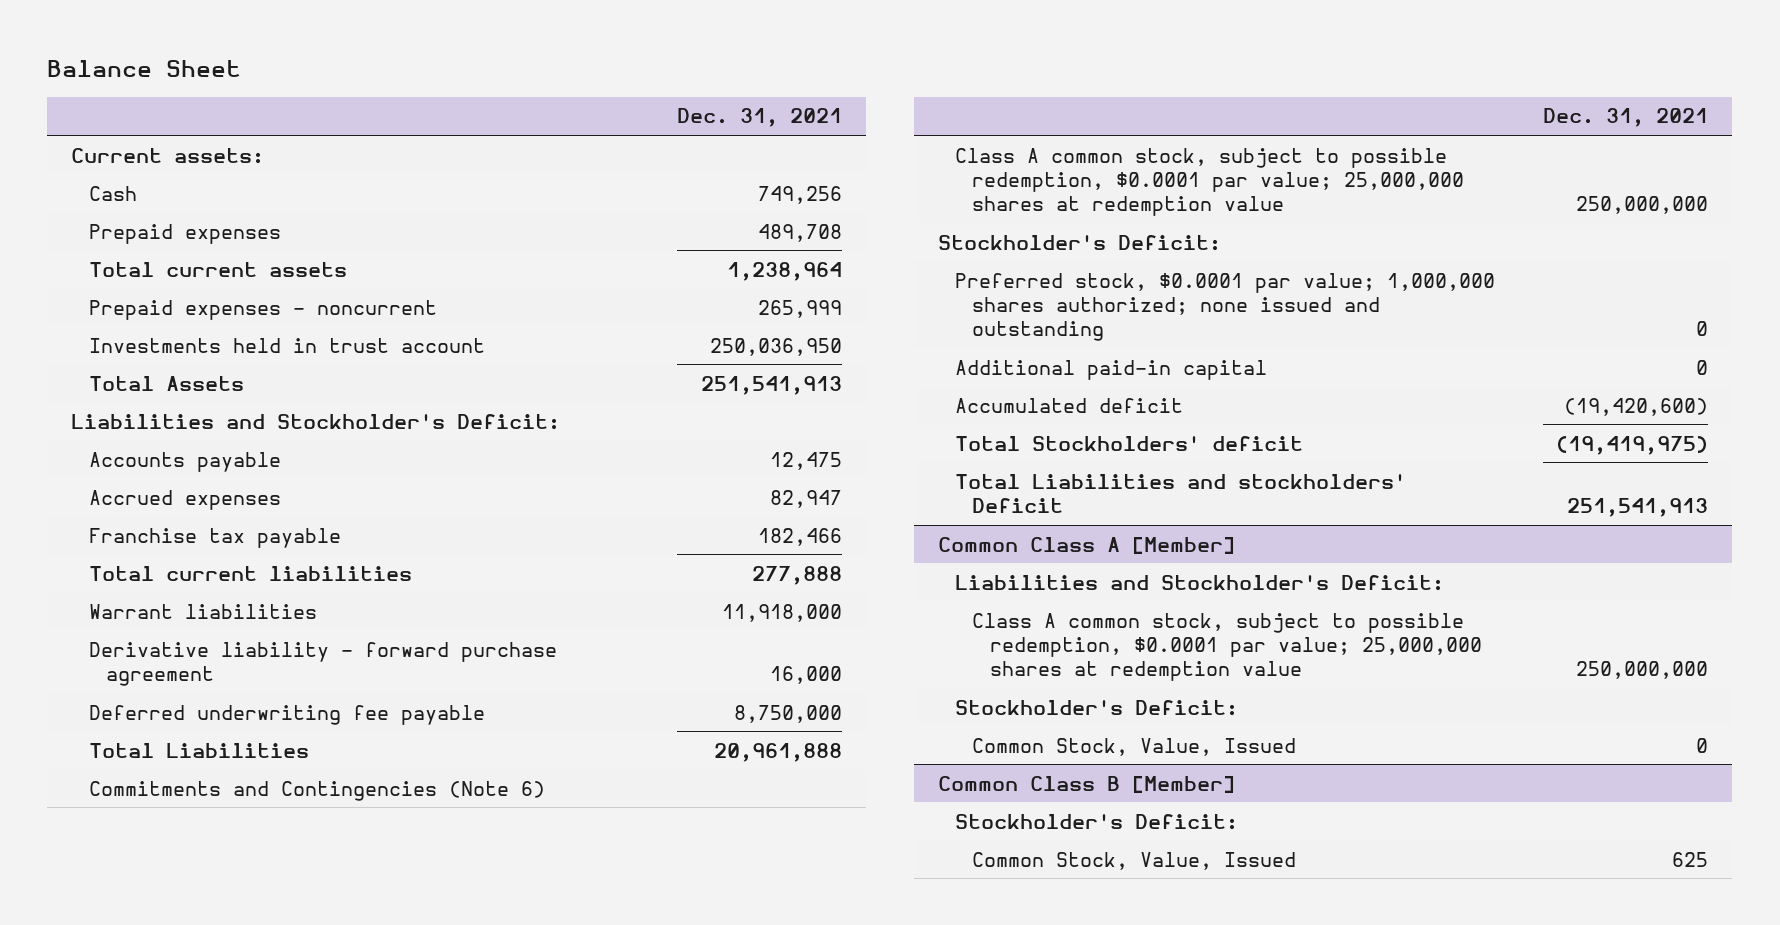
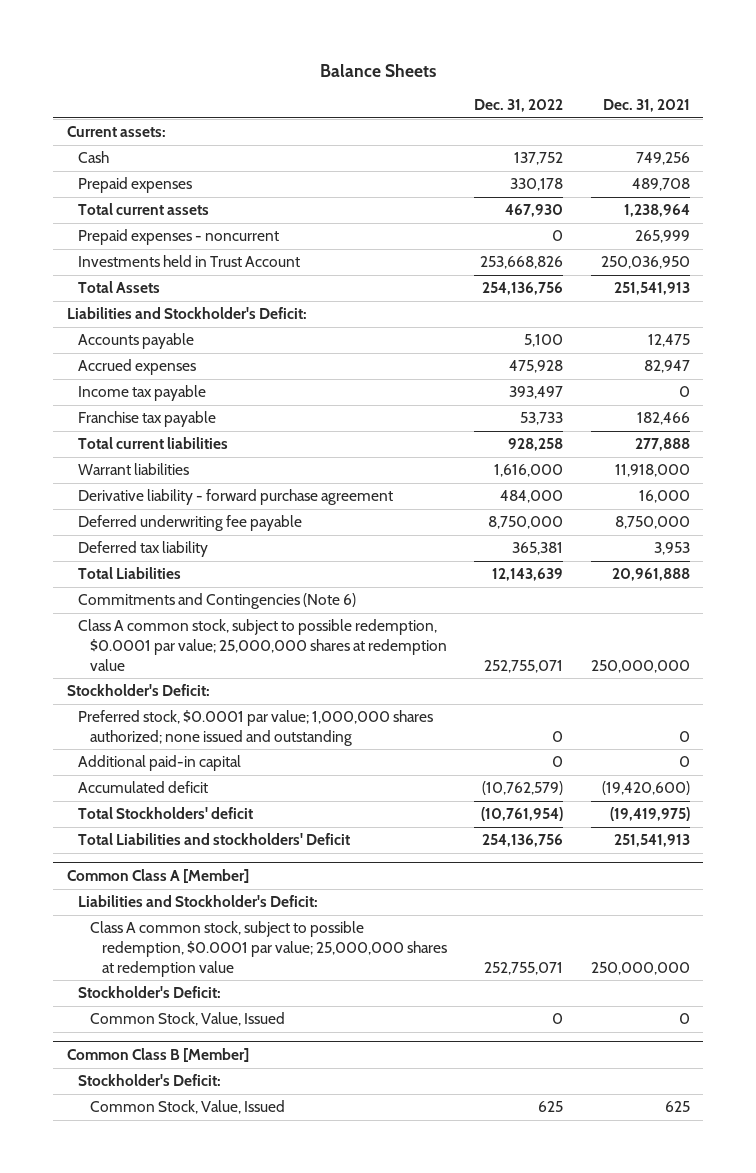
[47,60,242,78] Balance Sheet -> [320,63,437,77] Balance Sheets
none -> [474,99,564,113] Dec. 31, 2022
[88,337,485,353] Investments held in trust account -> [78,255,301,268] Investments held in Trust Account
none -> [78,385,207,402] Income tax payable
none -> [78,541,209,558] Deferred tax liability

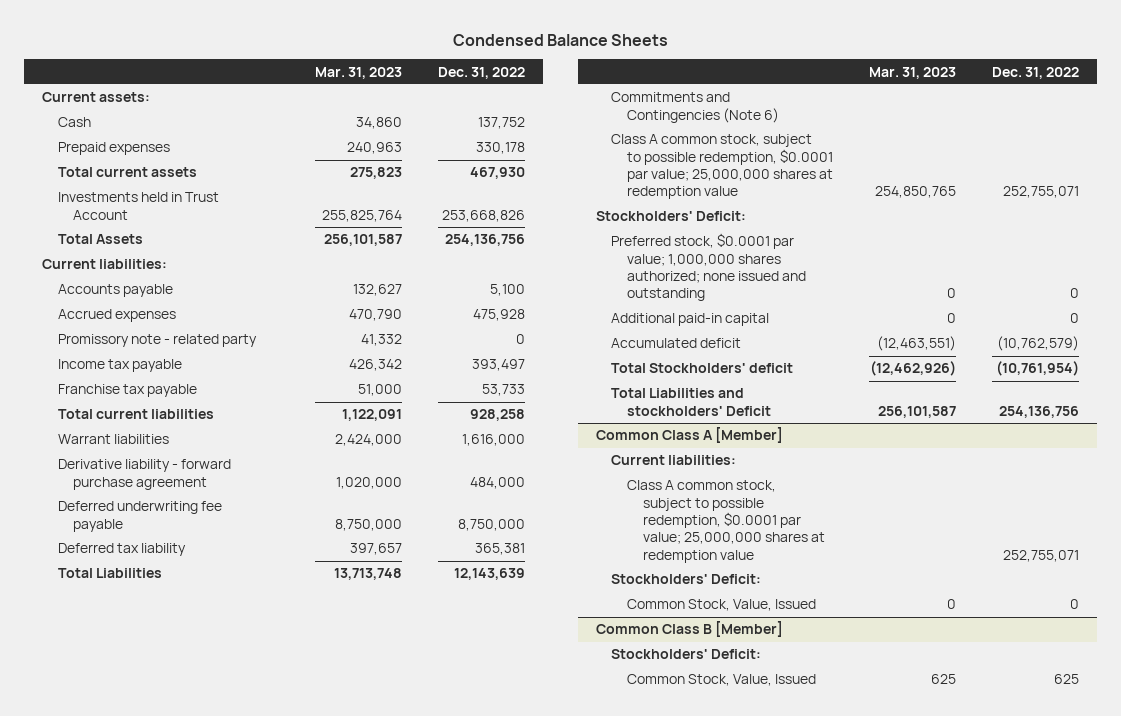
[320,63,437,77] Balance Sheets -> [452,33,668,46] Condensed Balance Sheets
[602,99,690,113] Dec. 31, 2021 -> none
none -> [315,66,403,79] Mar. 31, 2023
[78,229,280,246] Prepaid expenses - noncurrent -> none
[66,307,307,320] Liabilities and Stockholder's Deficit: -> none
none -> [42,259,168,270] Current liabilities:
none -> [57,334,257,348] Promissory note - related party
[66,684,210,697] Stockholder's Deficit: -> [595,211,746,222] Stockholders' Deficit:
[78,895,319,908] Liabilities and Stockholder's Deficit: -> none
none -> [611,455,737,466] Current liabilities:
[78,986,222,999] Stockholder's Deficit: -> [611,574,762,585] Stockholders' Deficit:
[78,1074,222,1087] Stockholder's Deficit: -> [611,649,762,660] Stockholders' Deficit:

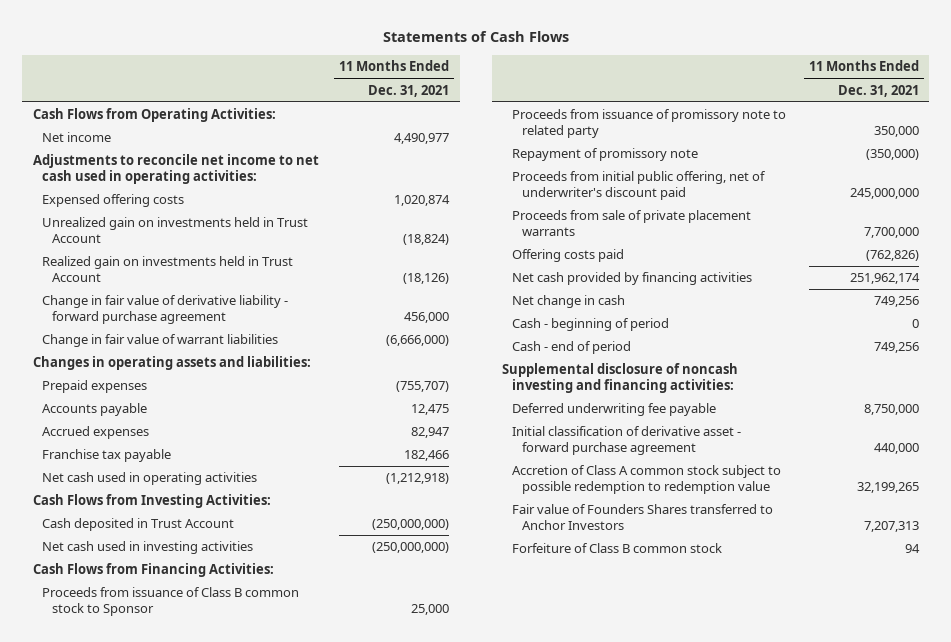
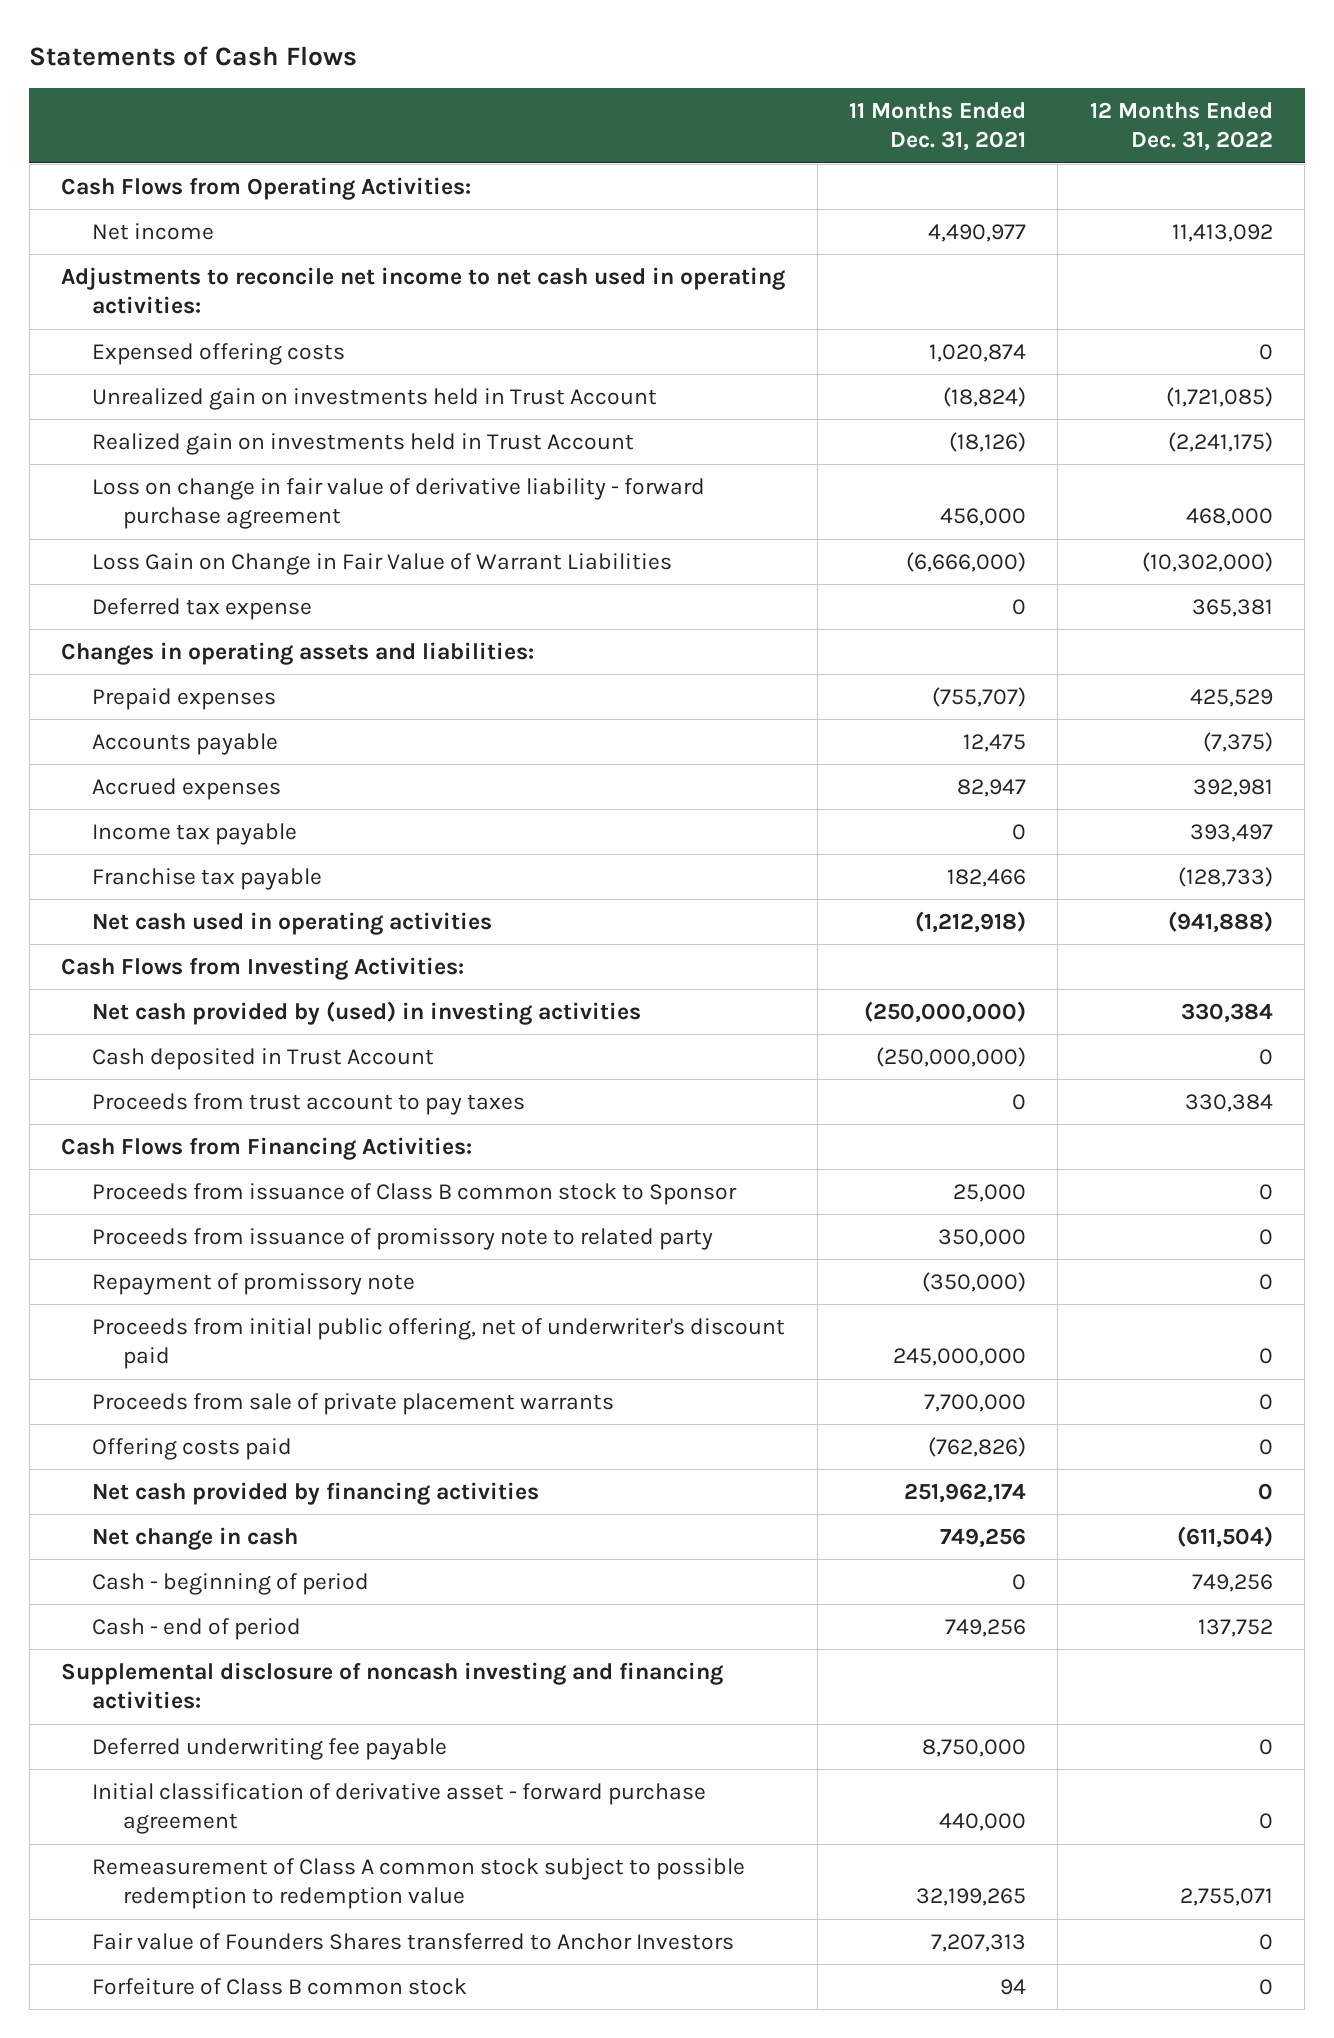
none -> [1089,101,1273,151] 12 Months Ended Dec. 31, 2022
[42,295,289,325] Change in fair value of derivative liability - forward purchase agreement -> [92,477,706,530] Loss on change in fair value of derivative liability - forward purchase agreement
[42,334,279,348] Change in fair value of warrant liabilities -> [92,552,673,575] Loss Gain on Change in Fair Value of Warrant Liabilities
none -> [92,597,313,620] Deferred tax expense
none -> [92,822,298,845] Income tax payable
none -> [92,1000,642,1025] Net cash provided by (used) in investing activities
[42,541,254,555] Net cash used in investing activities -> none
none -> [92,1092,526,1115] Proceeds from trust account to pay taxes
[511,465,781,495] Accretion of Class A common stock subject to possible redemption to redemption value -> [92,1857,746,1910] Remeasurement of Class A common stock subject to possible redemption to redemption value

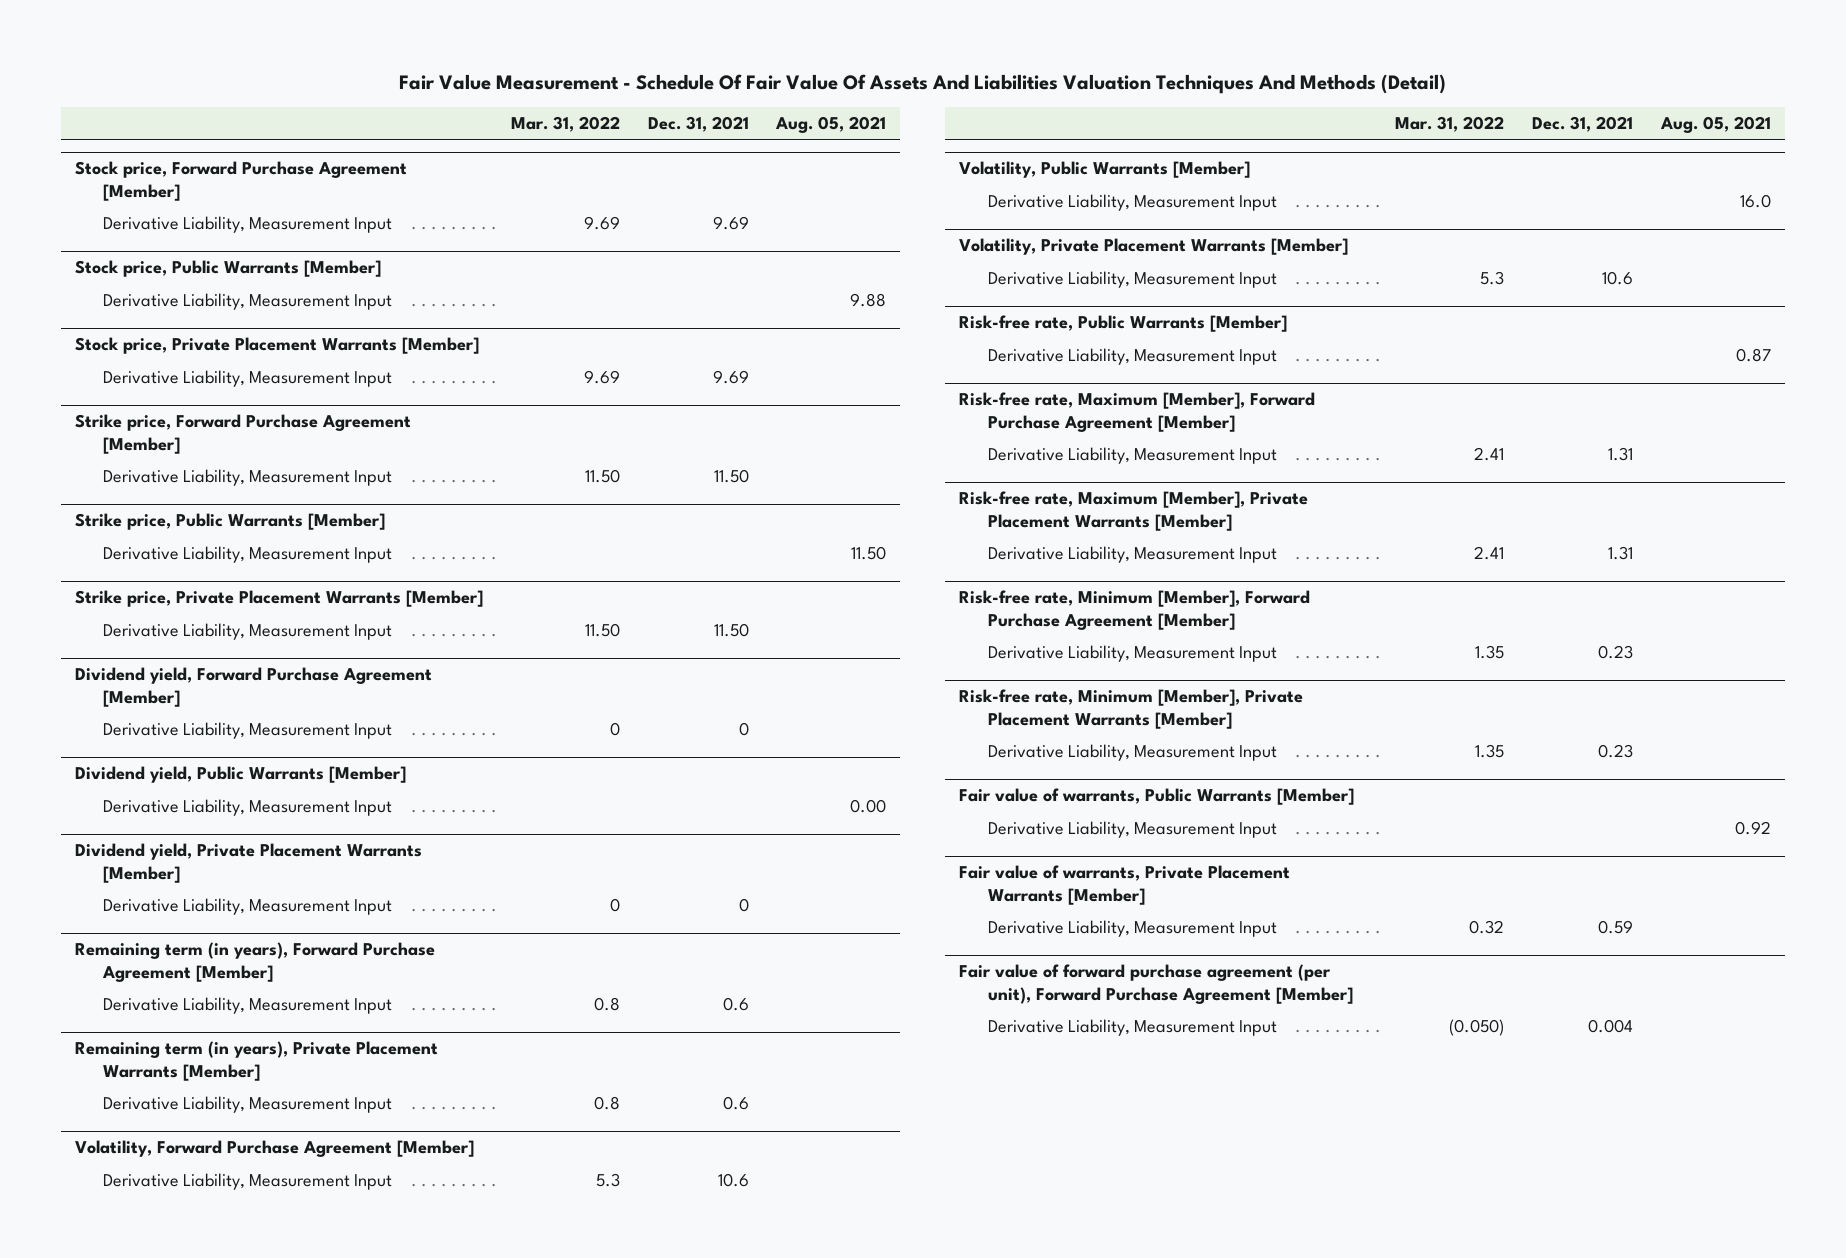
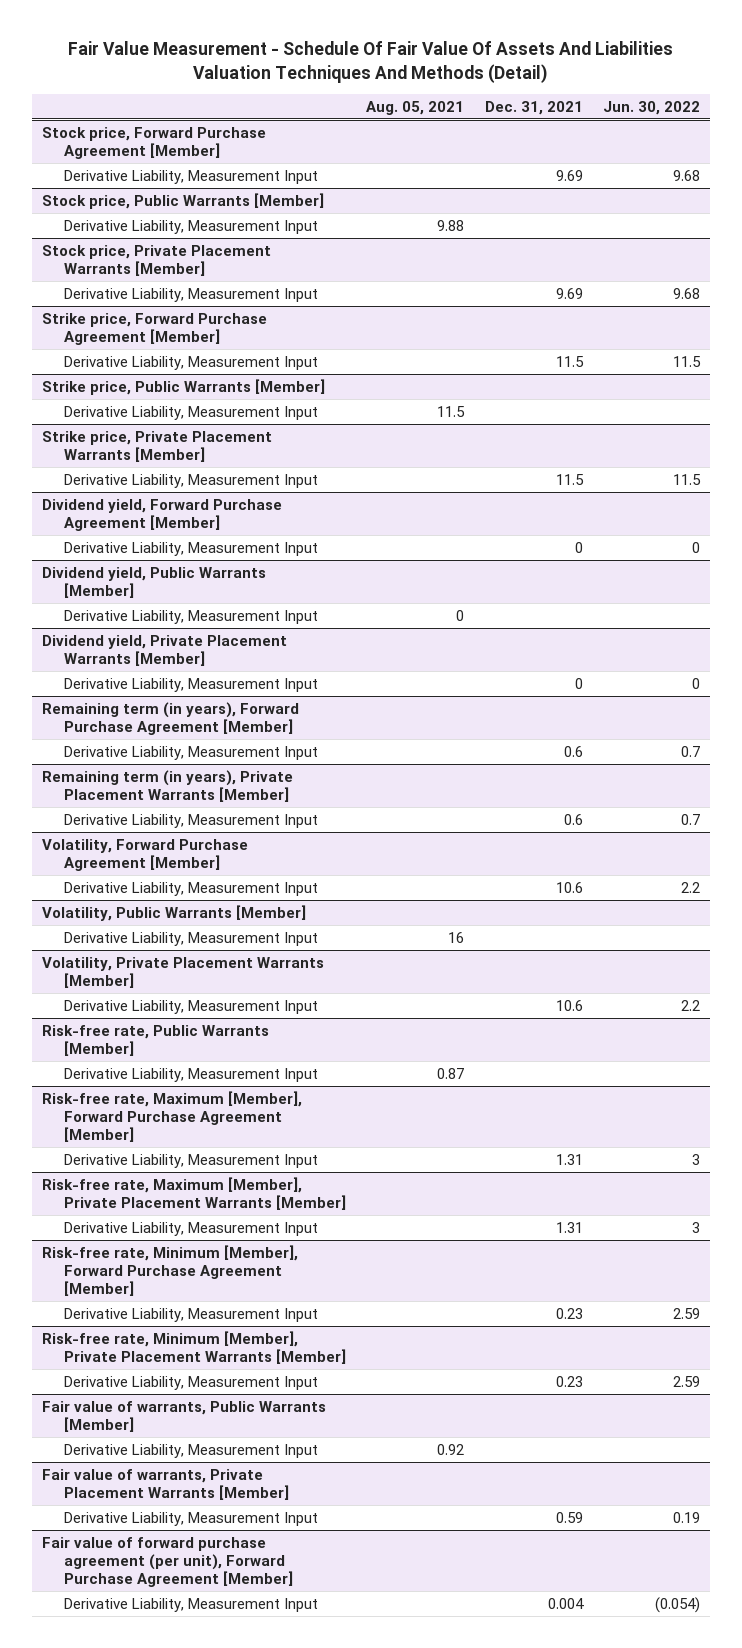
[510,116,620,133] Mar. 31, 2022 -> none
none -> [603,100,701,115] Jun. 30, 2022
[713,469,749,484] 11.50 -> [555,355,584,367] 11.5
[851,546,887,561] 11.50 -> [437,405,466,417] 11.5
[713,623,749,638] 11.50 -> [555,473,584,485] 11.5
[850,799,887,814] 0.00 -> [456,609,465,621] 0
[1740,194,1772,209] 16.0 -> [448,931,465,943] 16

